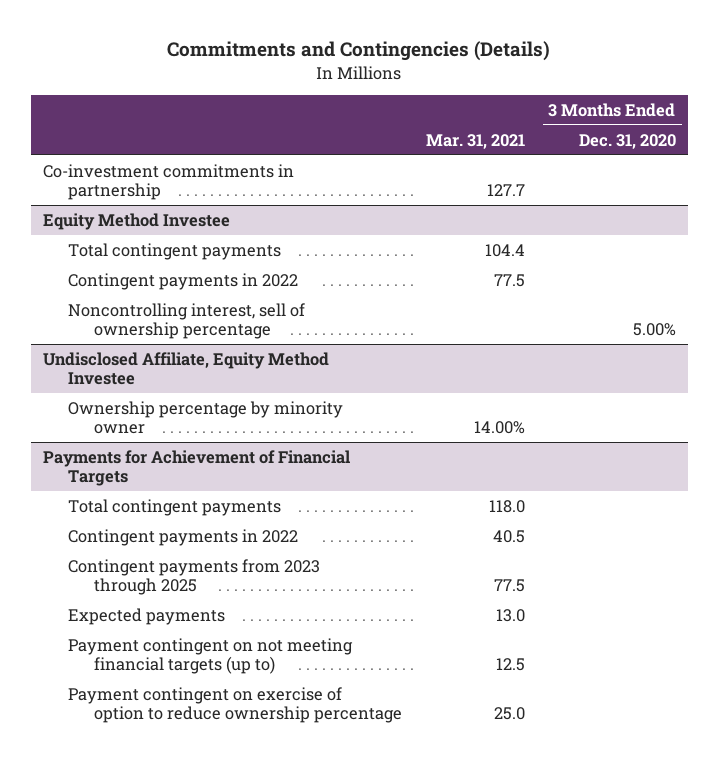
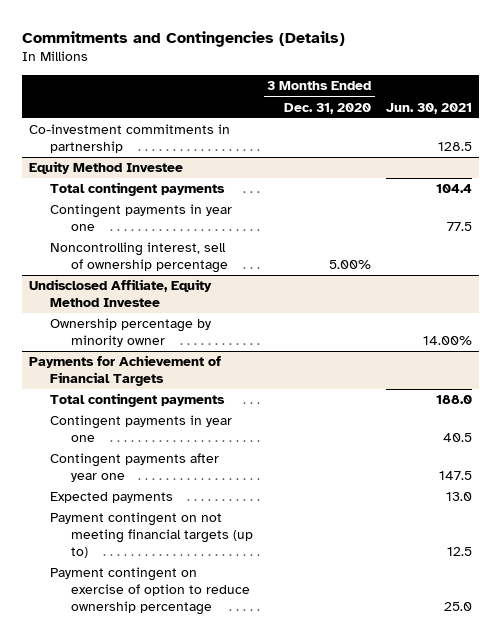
[425,133,525,149] Mar. 31, 2021 -> none
none -> [385,102,472,114] Jun. 30, 2021
[68,272,299,290] Contingent payments in 2022 -> [49,204,232,232] Contingent payments in year one
[68,558,321,596] Contingent payments from 2023 through 2025 -> none
[68,528,299,546] Contingent payments in 2022 -> [49,415,232,443] Contingent payments in year one
none -> [49,453,219,483] Contingent payments after year one

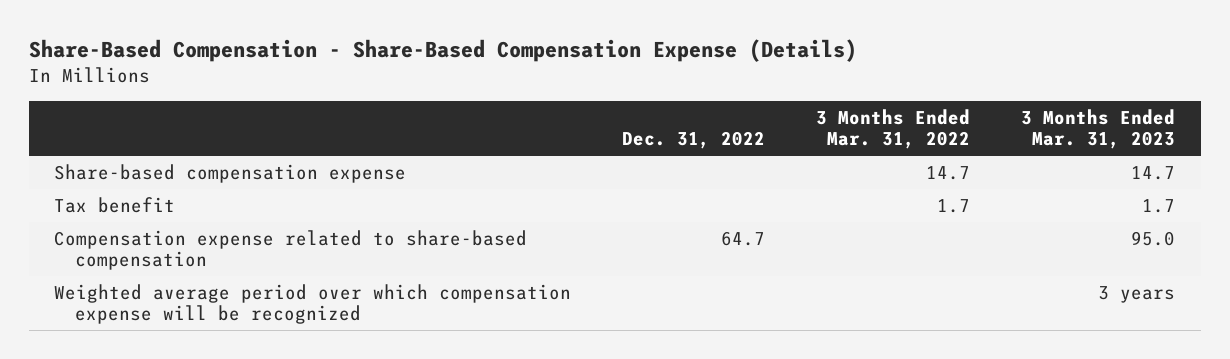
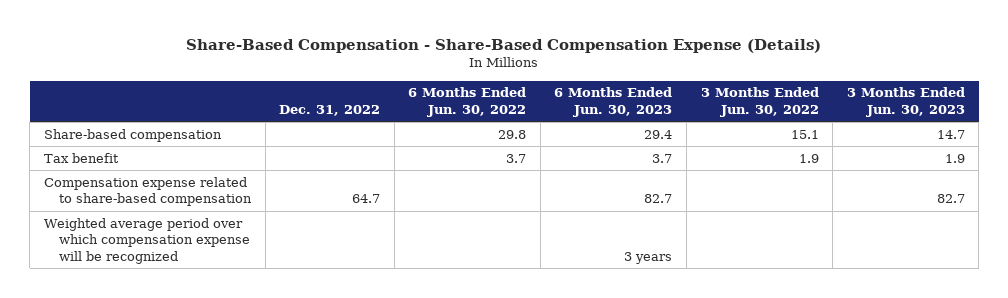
[816,108,971,150] 3 Months Ended Mar. 31, 2022 -> none
[1021,108,1176,150] 3 Months Ended Mar. 31, 2023 -> none
none -> [408,87,527,117] 6 Months Ended Jun. 30, 2022
none -> [554,87,673,117] 6 Months Ended Jun. 30, 2023
none -> [700,87,819,117] 3 Months Ended Jun. 30, 2022
none -> [846,87,965,117] 3 Months Ended Jun. 30, 2023
[54,163,407,183] Share-based compensation expense -> [43,128,222,142] Share-based compensation

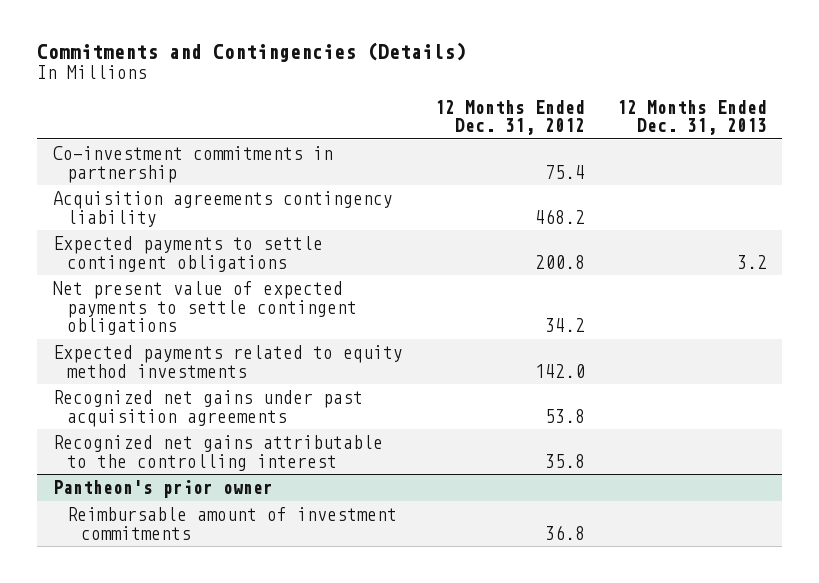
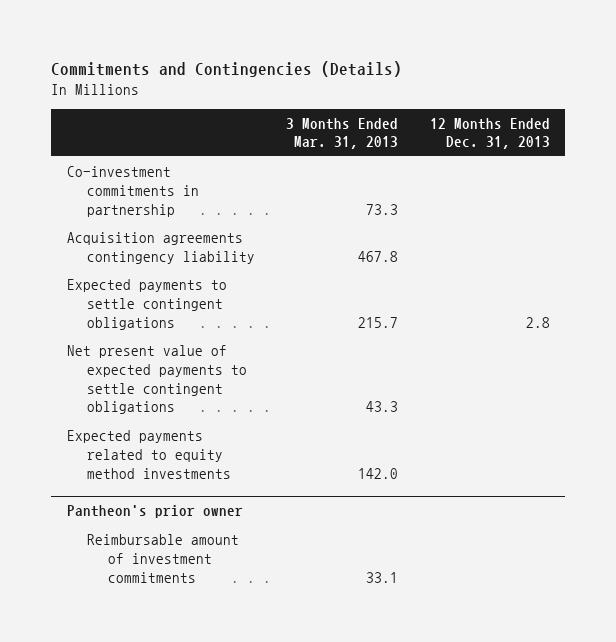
[434,99,585,136] 12 Months Ended Dec. 31, 2012 -> none
none -> [286,117,399,150] 3 Months Ended Mar. 31, 2013
[736,254,767,269] 3.2 -> [525,316,550,328] 2.8
[52,390,363,427] Recognized net gains under past acquisition agreements -> none
[52,435,383,471] Recognized net gains attributable to the controlling interest -> none

